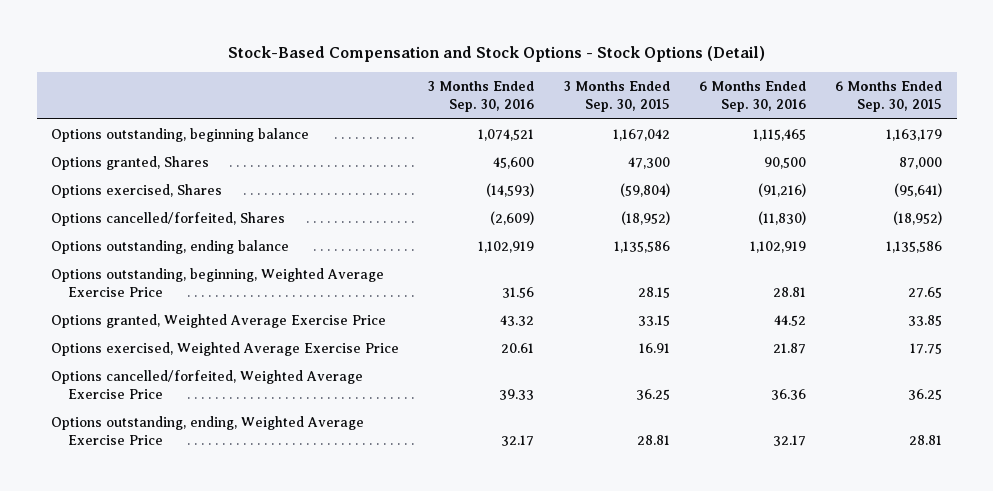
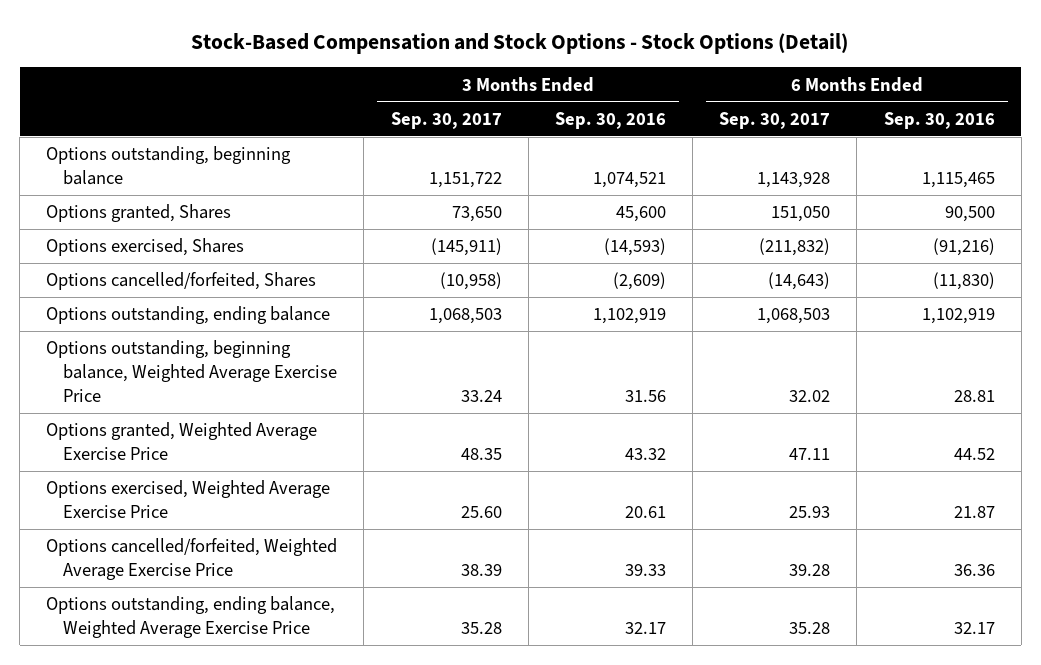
[563,81,670,113] 3 Months Ended Sep. 30, 2015 -> none
[835,81,943,113] 6 Months Ended Sep. 30, 2015 -> none
none -> [390,111,502,129] Sep. 30, 2017
none -> [719,111,831,129] Sep. 30, 2017
[51,268,385,297] Options outstanding, beginning, Weighted Average Exercise Price -> [46,340,337,403] Options outstanding, beginning balance, Weighted Average Exercise Price
[51,416,365,445] Options outstanding, ending, Weighted Average Exercise Price -> [46,596,336,639] Options outstanding, ending balance, Weighted Average Exercise Price

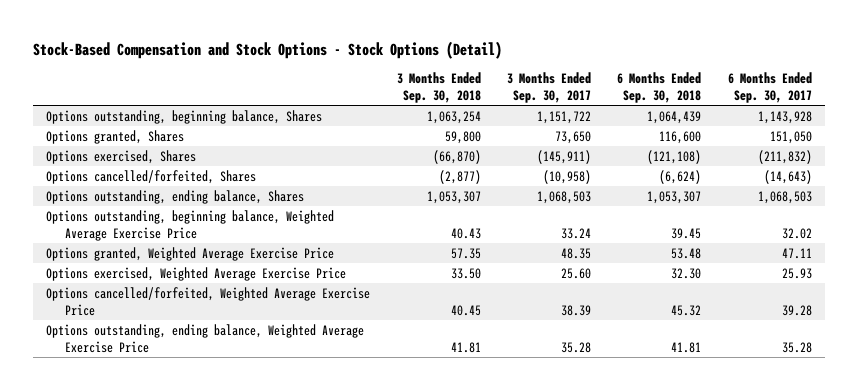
[554,111,666,129] Sep. 30, 2016 -> none
[883,111,995,129] Sep. 30, 2016 -> none
none -> [396,72,481,104] 3 Months Ended Sep. 30, 2018
none -> [617,72,702,104] 6 Months Ended Sep. 30, 2018
[46,146,292,186] Options outstanding, beginning balance -> [46,109,323,124] Options outstanding, beginning balance, Shares
[46,306,331,325] Options outstanding, ending balance -> [46,189,305,204] Options outstanding, ending balance, Shares

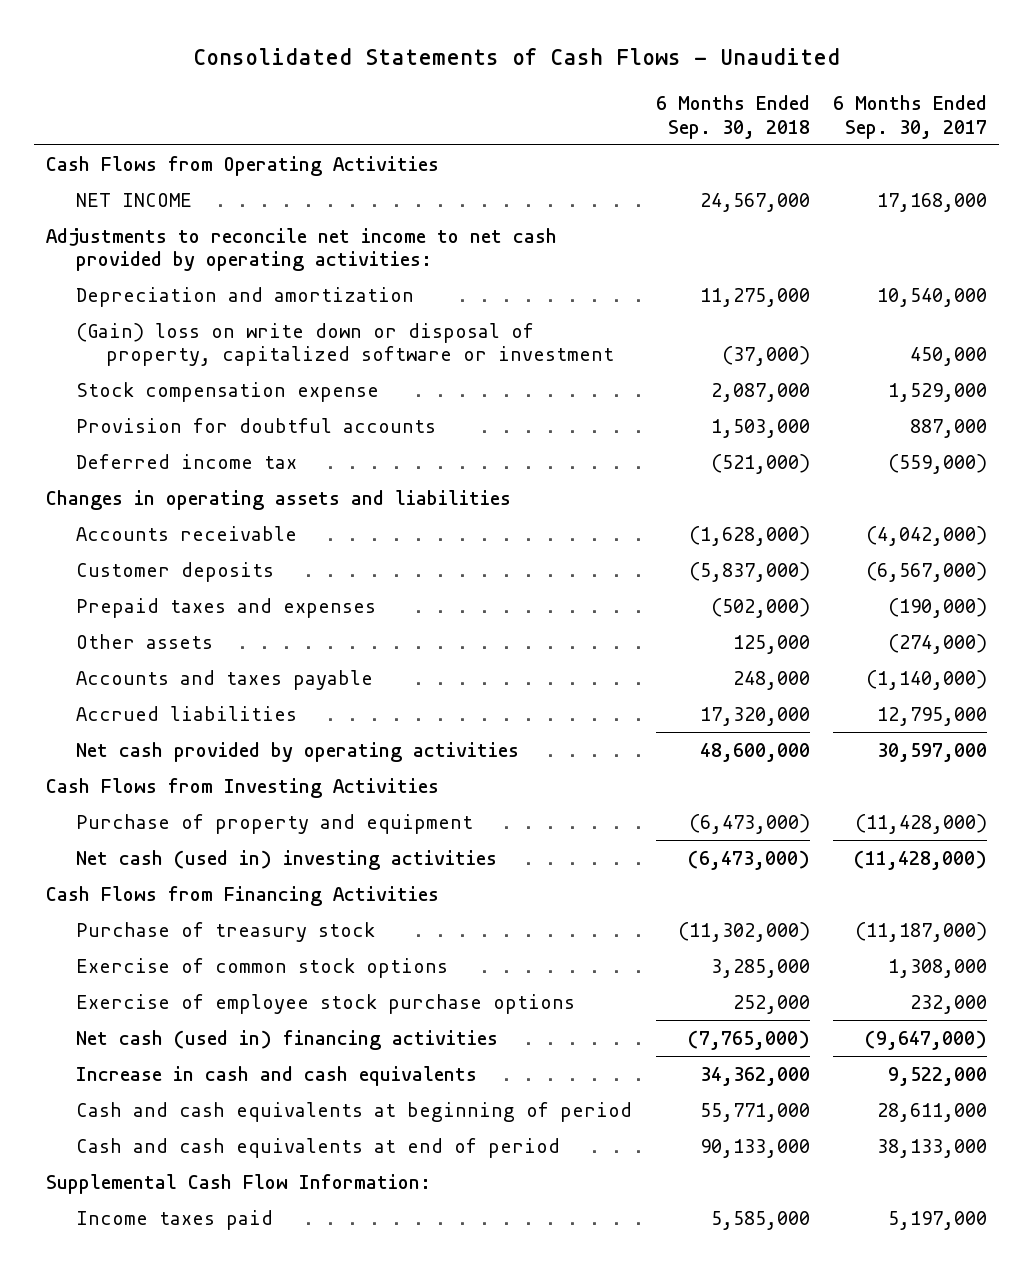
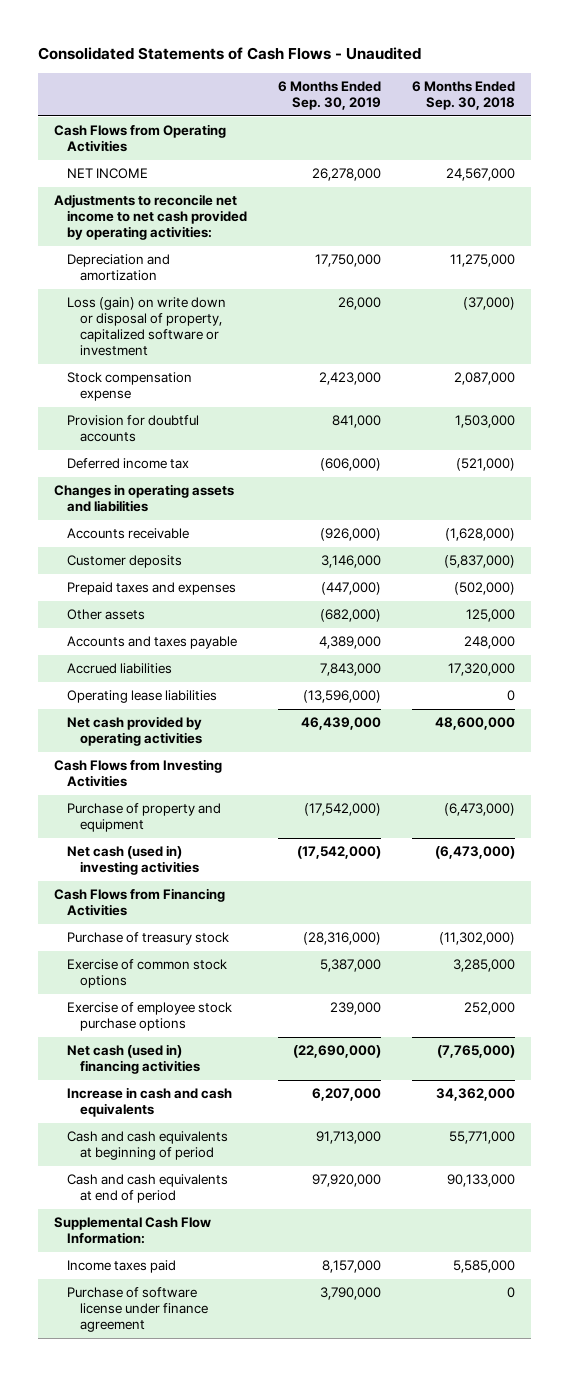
[833,95,988,139] 6 Months Ended Sep. 30, 2017 -> none
none -> [277,81,381,111] 6 Months Ended Sep. 30, 2019
[76,322,614,367] (Gain) loss on write down or disposal of property, capitalized software or investment -> [66,297,226,357] Loss (gain) on write down or disposal of property, capitalized software or investment
none -> [66,690,217,704] Operating lease liabilities
none -> [66,1287,208,1333] Purchase of software license under finance agreement

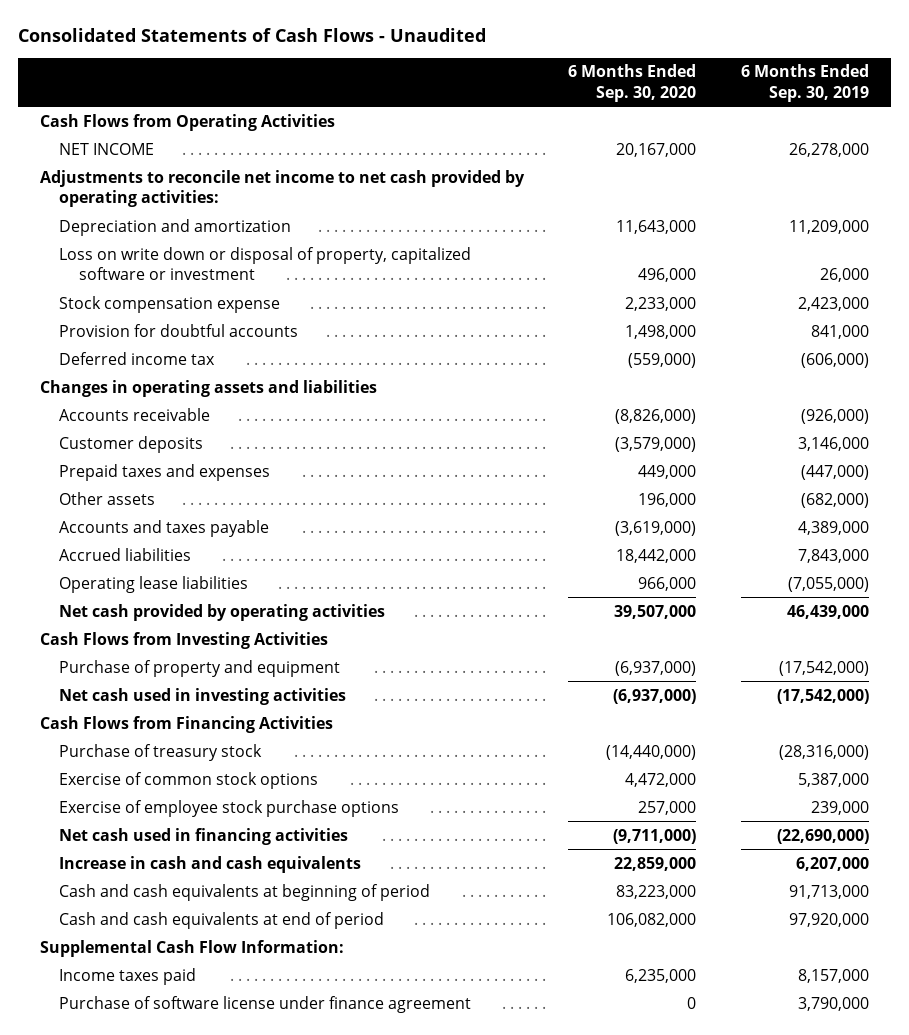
[412,81,516,111] 6 Months Ended Sep. 30, 2018 -> none
none -> [568,64,697,102] 6 Months Ended Sep. 30, 2020
[314,254,381,268] 17,750,000 -> [788,219,869,234] 11,209,000
[66,297,226,357] Loss (gain) on write down or disposal of property, capitalized software or investment -> [59,246,472,280] Loss on write down or disposal of property, capitalized software or investment
[302,690,381,704] (13,596,000) -> [787,576,869,592] (7,055,000)
[66,845,199,876] Net cash (used in) investing activities -> [59,687,347,705] Net cash used in investing activities
[66,1044,200,1075] Net cash (used in) financing activities -> [59,827,349,845] Net cash used in financing activities

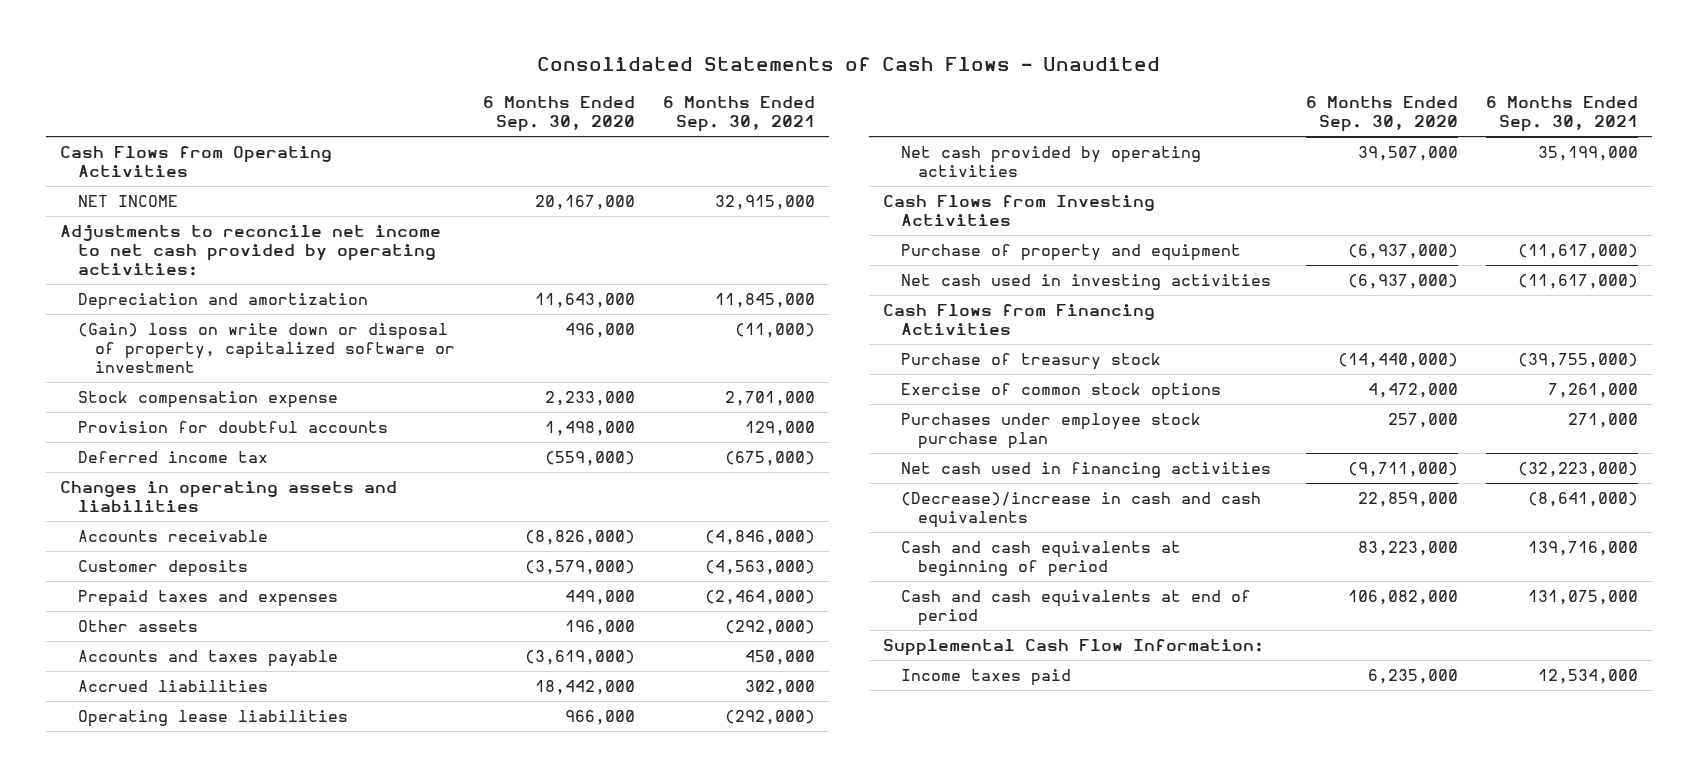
[740,64,869,102] 6 Months Ended Sep. 30, 2019 -> none
none -> [662,96,815,133] 6 Months Ended Sep. 30, 2021
[59,246,472,280] Loss on write down or disposal of property, capitalized software or investment -> [77,323,456,374] (Gain) loss on write down or disposal of property, capitalized software or investment
[59,799,400,817] Exercise of employee stock purchase options -> [900,413,1201,450] Purchases under employee stock purchase plan
[59,855,362,873] Increase in cash and cash equivalents -> [900,492,1261,529] (Decrease)/increase in cash and cash equivalents
[59,995,472,1013] Purchase of software license under finance agreement -> none

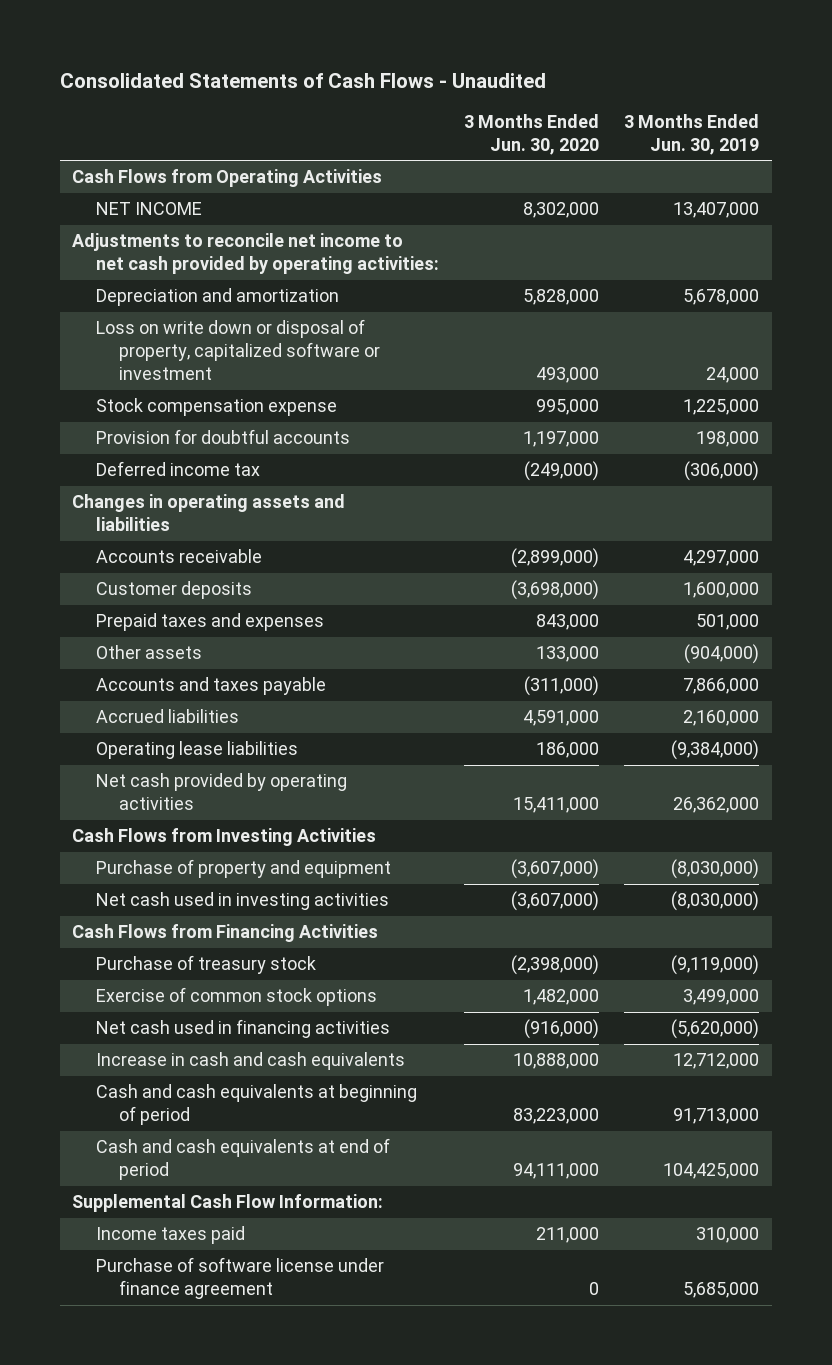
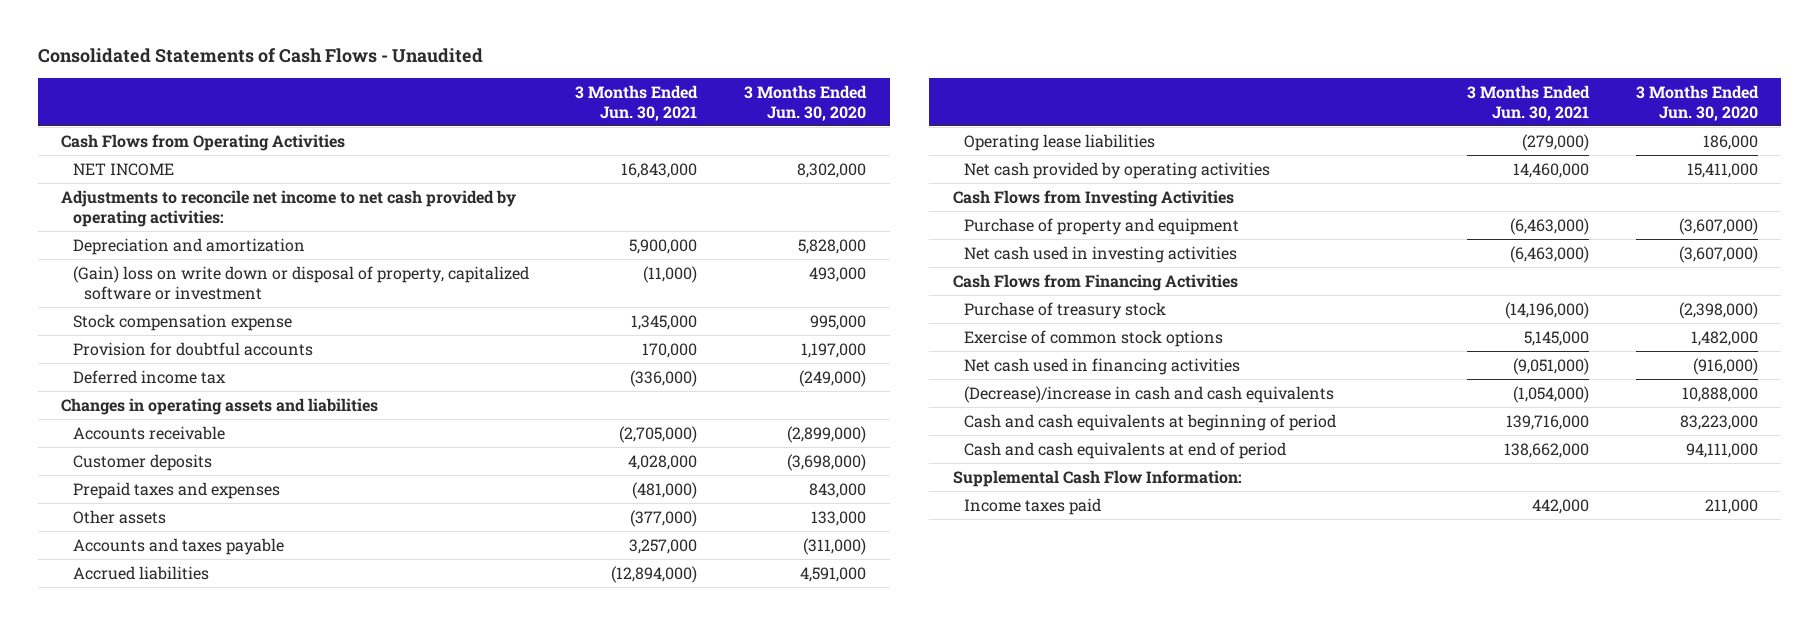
[624,113,760,155] 3 Months Ended Jun. 30, 2019 -> none
none -> [575,84,699,121] 3 Months Ended Jun. 30, 2021
[95,319,381,381] Loss on write down or disposal of property, capitalized software or investment -> [72,265,529,300] (Gain) loss on write down or disposal of property, capitalized software or investment
[95,1052,405,1071] Increase in cash and cash equivalents -> [964,385,1335,403] (Decrease)/increase in cash and cash equivalents
[95,1257,384,1300] Purchase of software license under finance agreement -> none

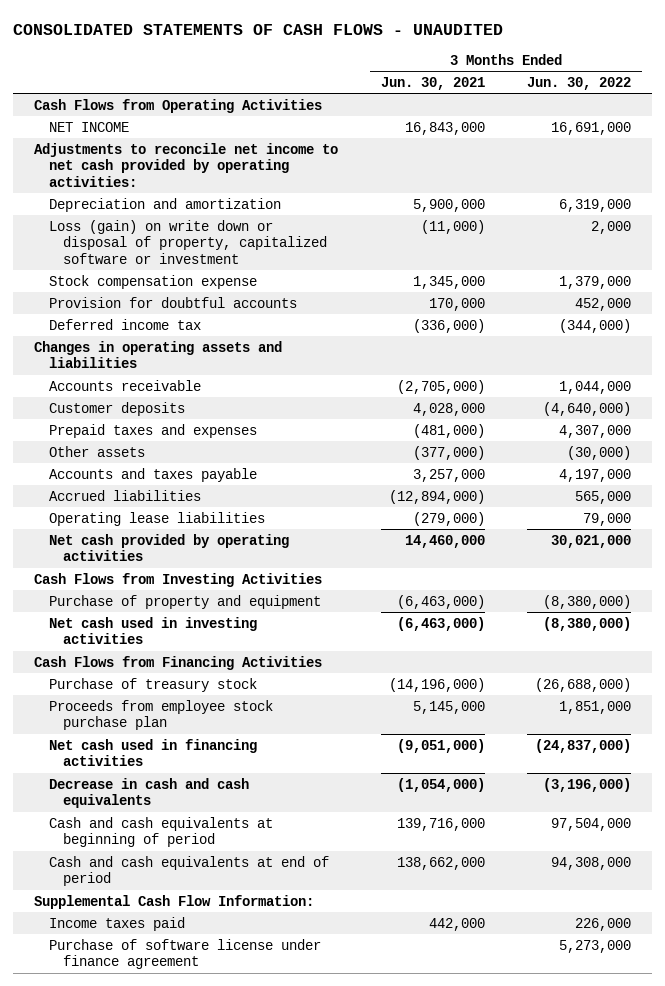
[37,48,483,64] Consolidated Statements of Cash Flows - Unaudited -> [12,24,503,36] CONSOLIDATED STATEMENTS OF CASH FLOWS - UNAUDITED
[744,84,868,121] 3 Months Ended Jun. 30, 2020 -> none
none -> [527,77,632,91] Jun. 30, 2022
[72,265,529,300] (Gain) loss on write down or disposal of property, capitalized software or investment -> [48,219,328,264] Loss (gain) on write down or disposal of property, capitalized software or investment
[964,329,1224,347] Exercise of common stock options -> [48,699,273,731] Proceeds from employee stock purchase plan
[964,385,1335,403] (Decrease)/increase in cash and cash equivalents -> [48,777,249,809] Decrease in cash and cash equivalents
none -> [48,938,321,970] Purchase of software license under finance agreement

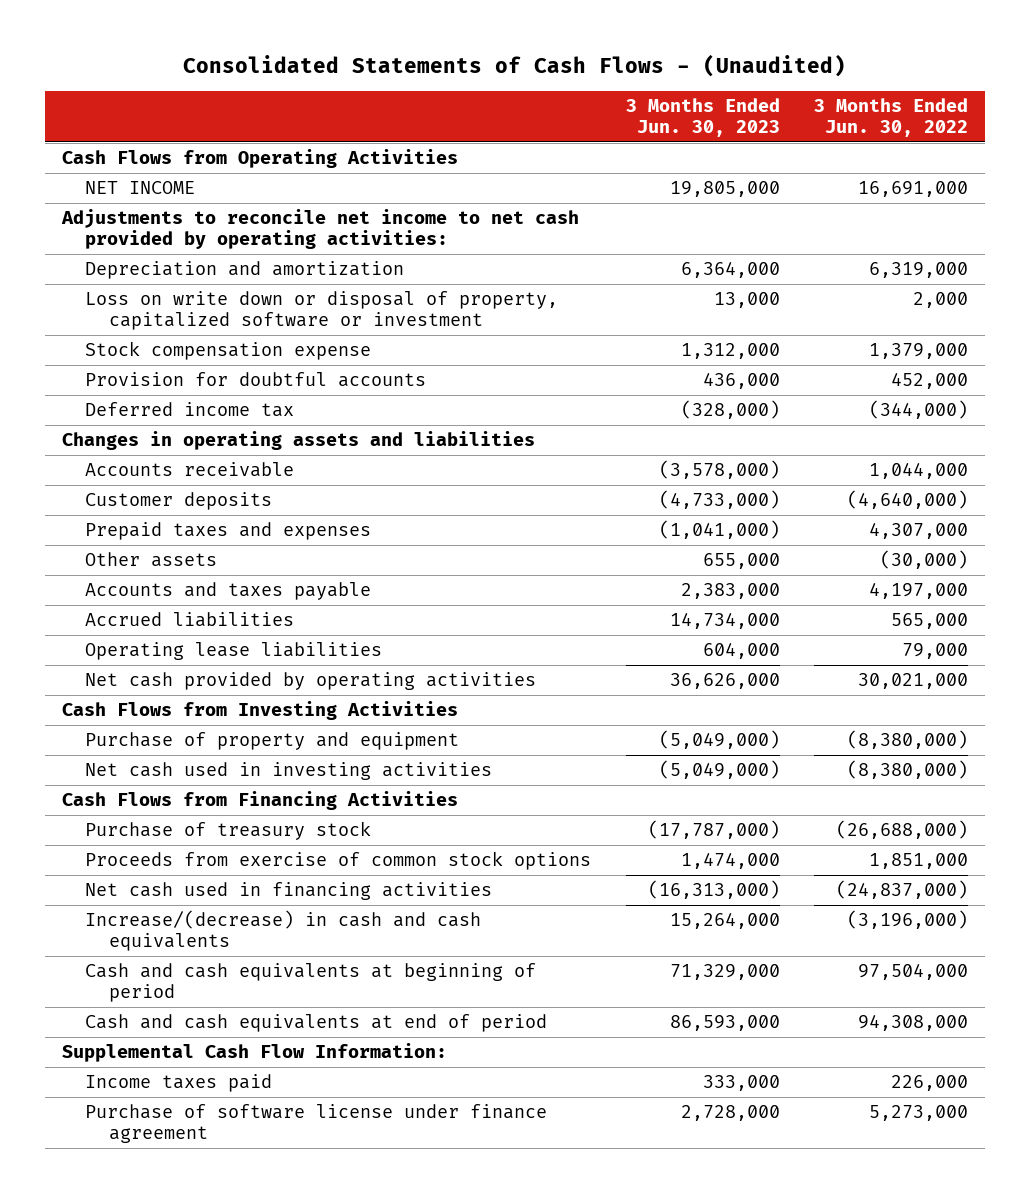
[12,24,503,36] CONSOLIDATED STATEMENTS OF CASH FLOWS - UNAUDITED -> [183,53,847,77] Consolidated Statements of Cash Flows - (Unaudited)
[380,77,485,91] Jun. 30, 2021 -> none
none -> [625,97,780,137] 3 Months Ended Jun. 30, 2023
[48,219,328,264] Loss (gain) on write down or disposal of property, capitalized software or investment -> [85,291,559,331] Loss on write down or disposal of property, capitalized software or investment
[48,699,273,731] Proceeds from employee stock purchase plan -> [85,851,592,871] Proceeds from exercise of common stock options
[48,777,249,809] Decrease in cash and cash equivalents -> [85,910,482,952] Increase/(decrease) in cash and cash equivalents

